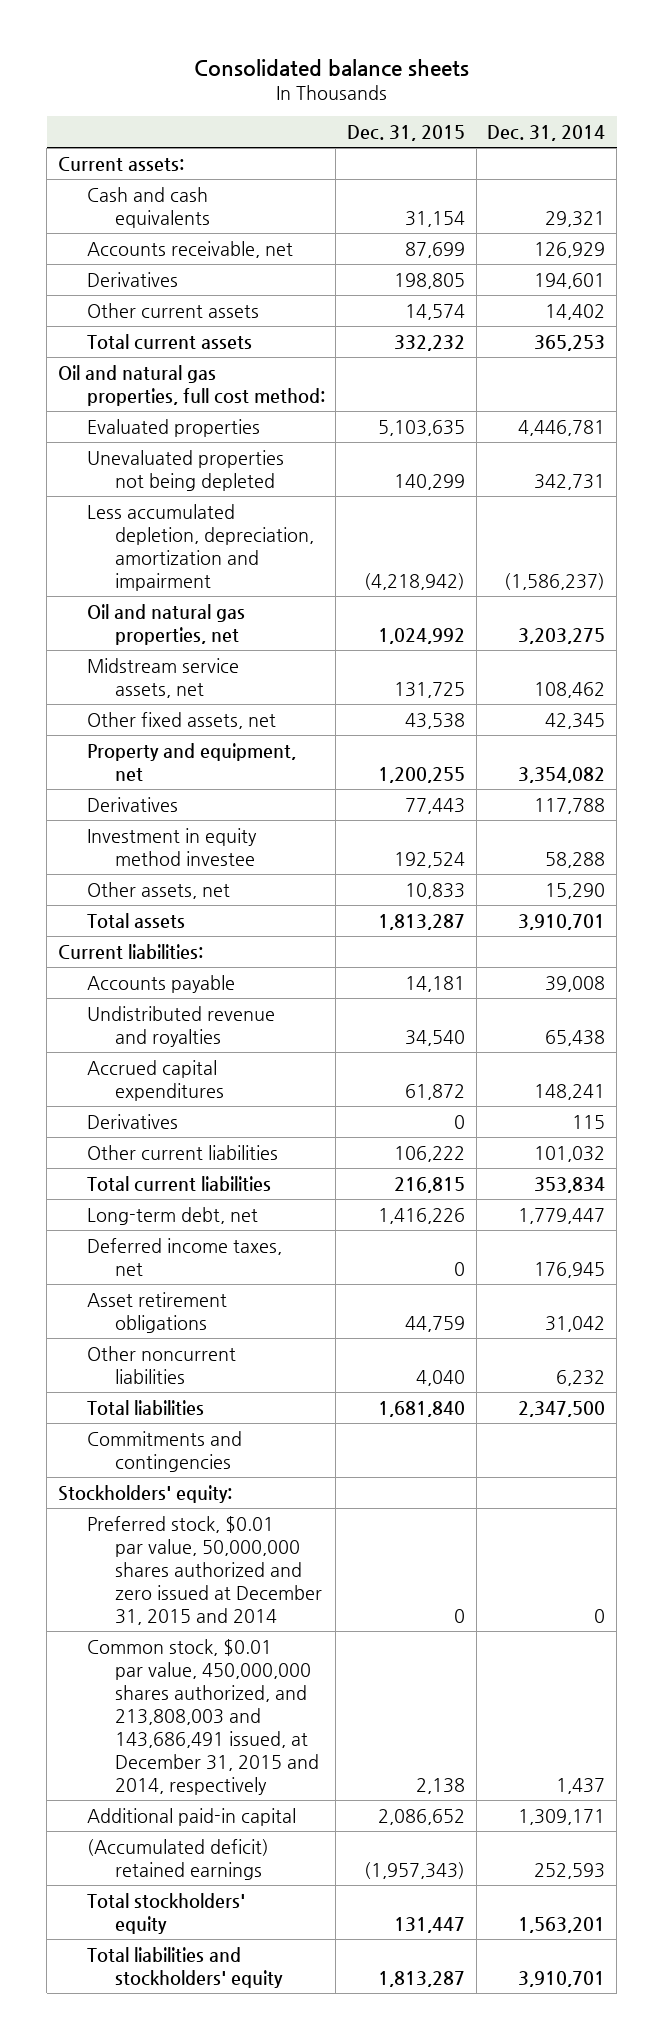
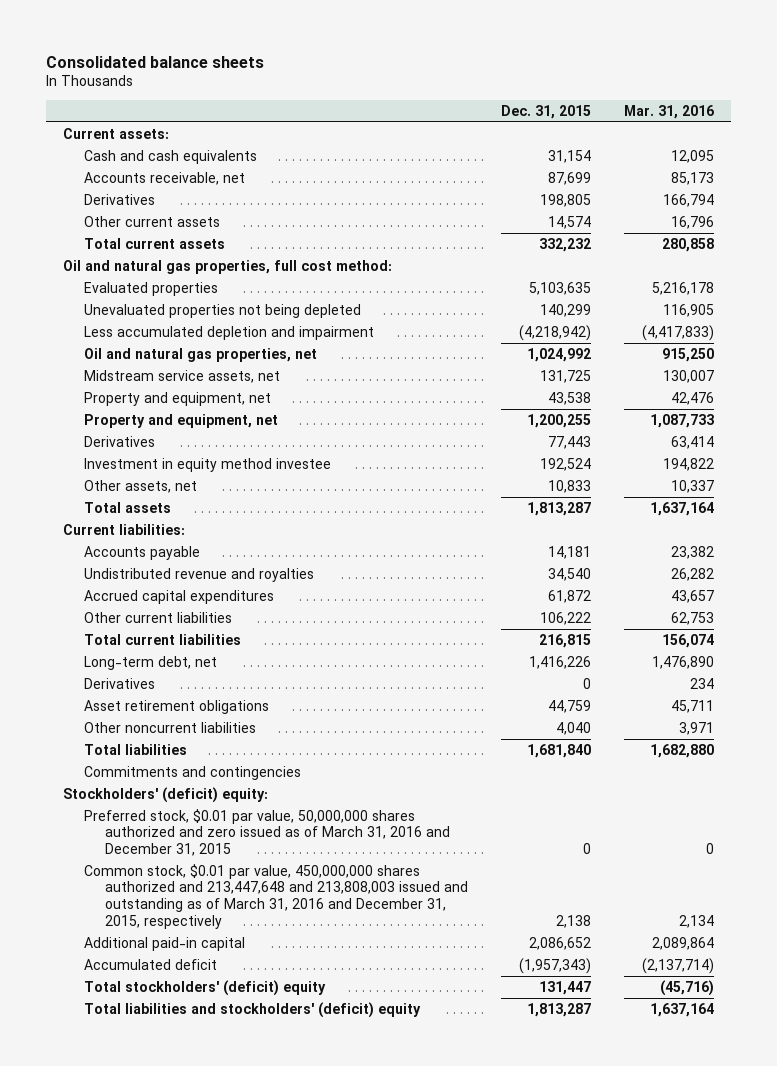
[487,125,606,142] Dec. 31, 2014 -> none
none -> [624,104,715,119] Mar. 31, 2016
[86,503,315,591] Less accumulated depletion, depreciation, amortization and impairment -> [83,325,374,340] Less accumulated depletion and impairment
[86,711,276,729] Other fixed assets, net -> [83,391,271,406] Property and equipment, net
[86,1237,282,1276] Deferred income taxes, net -> none
[86,1113,178,1129] Derivatives -> [83,677,155,689] Derivatives
[58,1484,233,1503] Stockholders' equity: -> [62,786,268,803] Stockholders' (deficit) equity:
[86,1515,323,1625] Preferred stock, $0.01 par value, 50,000,000 shares authorized and zero issued at December 31, 2015 and 2014 -> [83,808,450,857] Preferred stock, $0.01 par value, 50,000,000 shares authorized and zero issued as of March 31, 2016 and December 31, 2015
[86,1638,320,1795] Common stock, $0.01 par value, 450,000,000 shares authorized, and 213,808,003 and 143,686,491 issued, at December 31, 2015 and 2014, respectively -> [83,863,468,929] Common stock, $0.01 par value, 450,000,000 shares authorized and 213,447,648 and 213,808,003 issued and outstanding as of March 31, 2016 and December 31, 2015, respectively
[86,1838,269,1880] (Accumulated deficit) retained earnings -> [83,958,217,970] Accumulated deficit
[86,1892,245,1934] Total stockholders' equity -> [83,979,326,996] Total stockholders' (deficit) equity
[86,1946,284,1988] Total liabilities and stockholders' equity -> [83,1001,421,1018] Total liabilities and stockholders' (deficit) equity

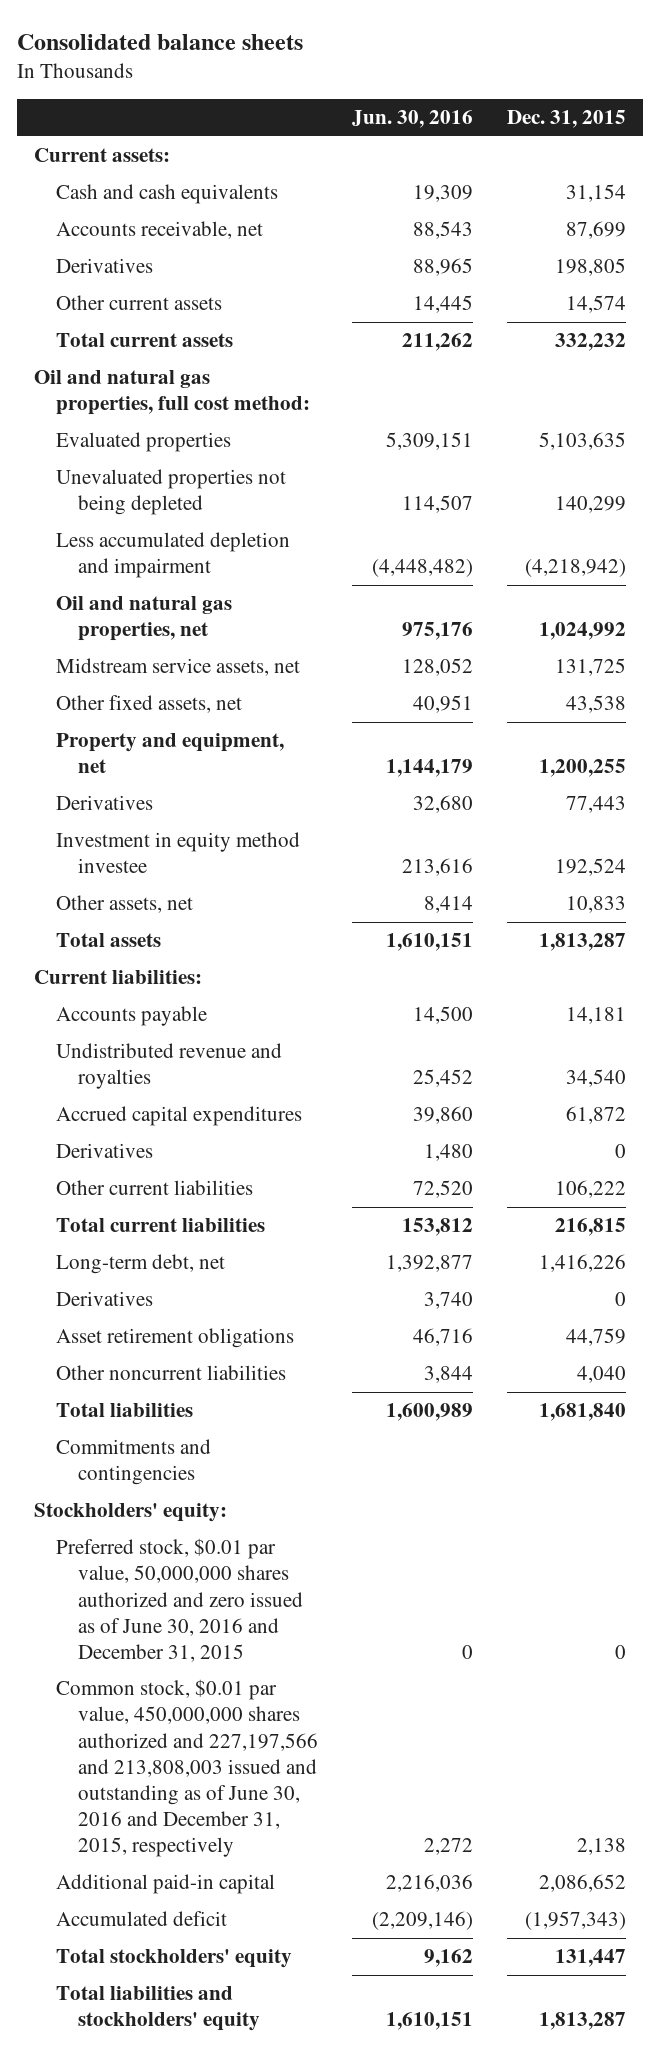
[624,104,715,119] Mar. 31, 2016 -> none
none -> [352,110,474,129] Jun. 30, 2016
[83,391,271,406] Property and equipment, net -> [56,695,243,714] Other fixed assets, net
none -> [56,1143,154,1159] Derivatives
[62,786,268,803] Stockholders' (deficit) equity: -> [34,1503,228,1523] Stockholders' equity:
[83,808,450,857] Preferred stock, $0.01 par value, 50,000,000 shares authorized and zero issued as of March 31, 2016 and December 31, 2015 -> [56,1538,304,1662] Preferred stock, $0.01 par value, 50,000,000 shares authorized and zero issued as of June 30, 2016 and December 31, 2015
[83,863,468,929] Common stock, $0.01 par value, 450,000,000 shares authorized and 213,447,648 and 213,808,003 issued and outstanding as of March 31, 2016 and December 31, 2015, respectively -> [56,1679,319,1858] Common stock, $0.01 par value, 450,000,000 shares authorized and 227,197,566 and 213,808,003 issued and outstanding as of June 30, 2016 and December 31, 2015, respectively
[83,979,326,996] Total stockholders' (deficit) equity -> [56,1949,293,1969] Total stockholders' equity
[83,1001,421,1018] Total liabilities and stockholders' (deficit) equity -> [56,1986,261,2032] Total liabilities and stockholders' equity

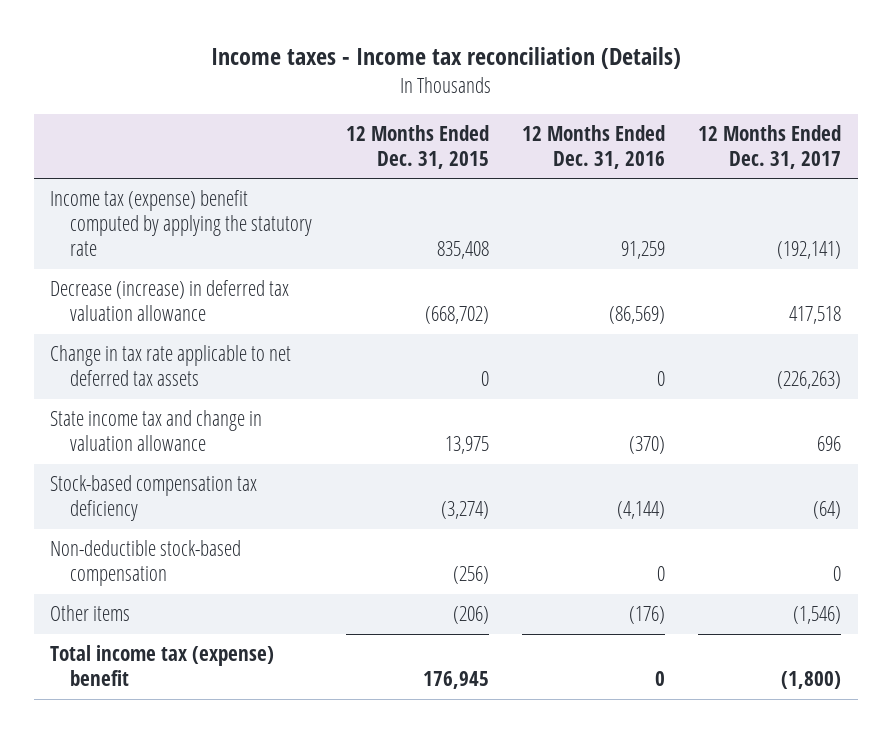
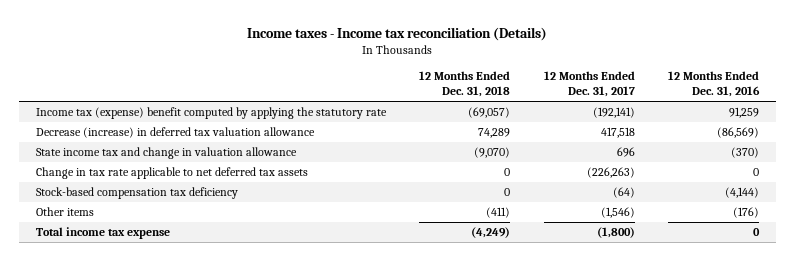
[345,124,489,169] 12 Months Ended Dec. 31, 2015 -> none
none -> [419,70,511,98] 12 Months Ended Dec. 31, 2018
[50,345,292,387] Change in tax rate applicable to net deferred tax assets -> [35,167,308,180] Change in tax rate applicable to net deferred tax assets
[50,540,242,587] Non-deductible stock-based compensation -> none
[50,645,275,687] Total income tax (expense) benefit -> [35,227,170,240] Total income tax expense

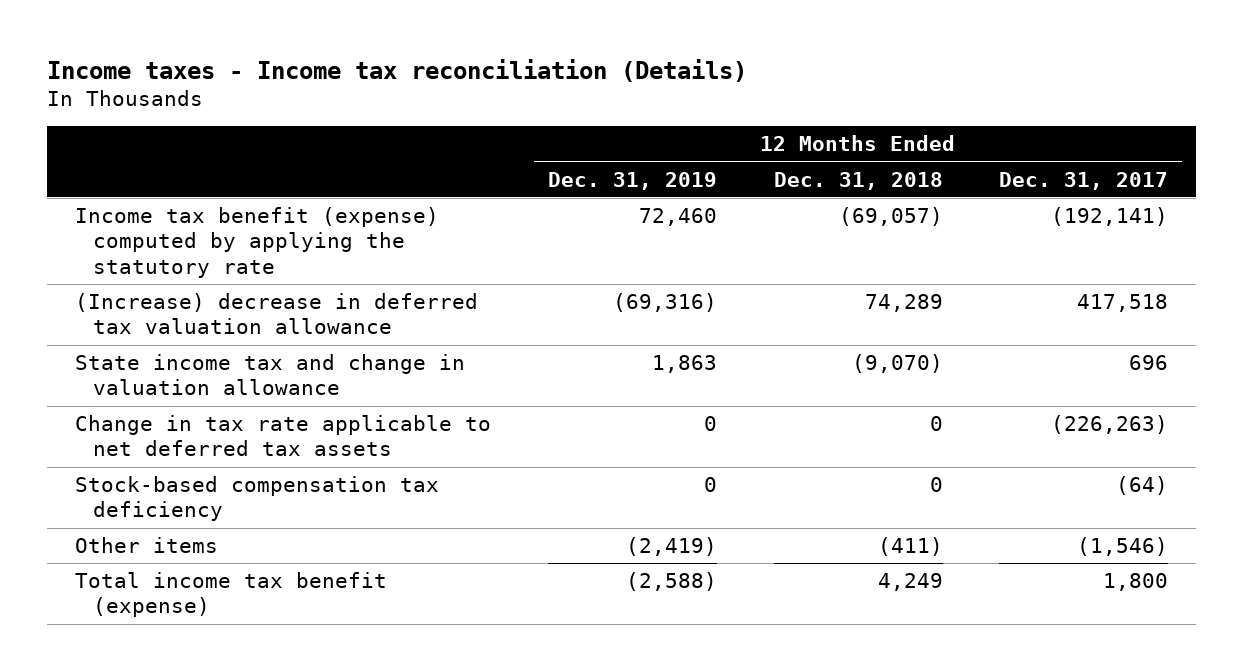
[668,70,761,98] 12 Months Ended Dec. 31, 2016 -> none
none -> [547,171,717,190] Dec. 31, 2019
[35,107,387,120] Income tax (expense) benefit computed by applying the statutory rate -> [75,207,440,278] Income tax benefit (expense) computed by applying the statutory rate
[35,127,315,139] Decrease (increase) in deferred tax valuation allowance -> [75,293,479,335] (Increase) decrease in deferred tax valuation allowance
[35,227,170,240] Total income tax expense -> [75,572,388,618] Total income tax benefit (expense)
[471,227,511,239] (4,249) -> [877,573,943,592] 4,249
[596,227,635,239] (1,800) -> [1103,573,1169,592] 1,800

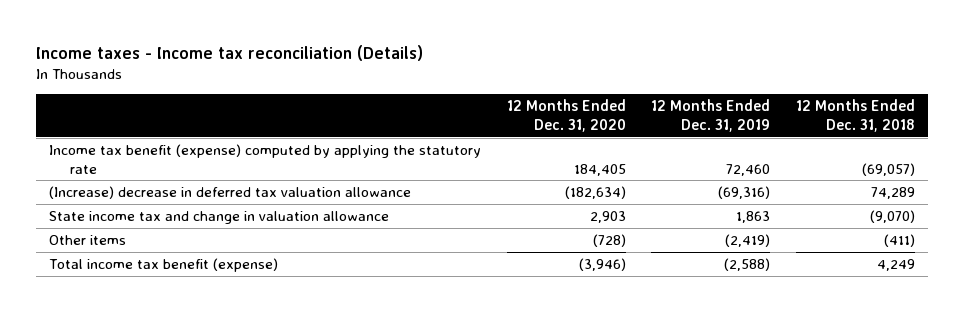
[999,171,1169,190] Dec. 31, 2017 -> none
none -> [506,99,626,132] 12 Months Ended Dec. 31, 2020
[75,415,492,457] Change in tax rate applicable to net deferred tax assets -> none
[75,476,440,522] Stock-based compensation tax deficiency -> none

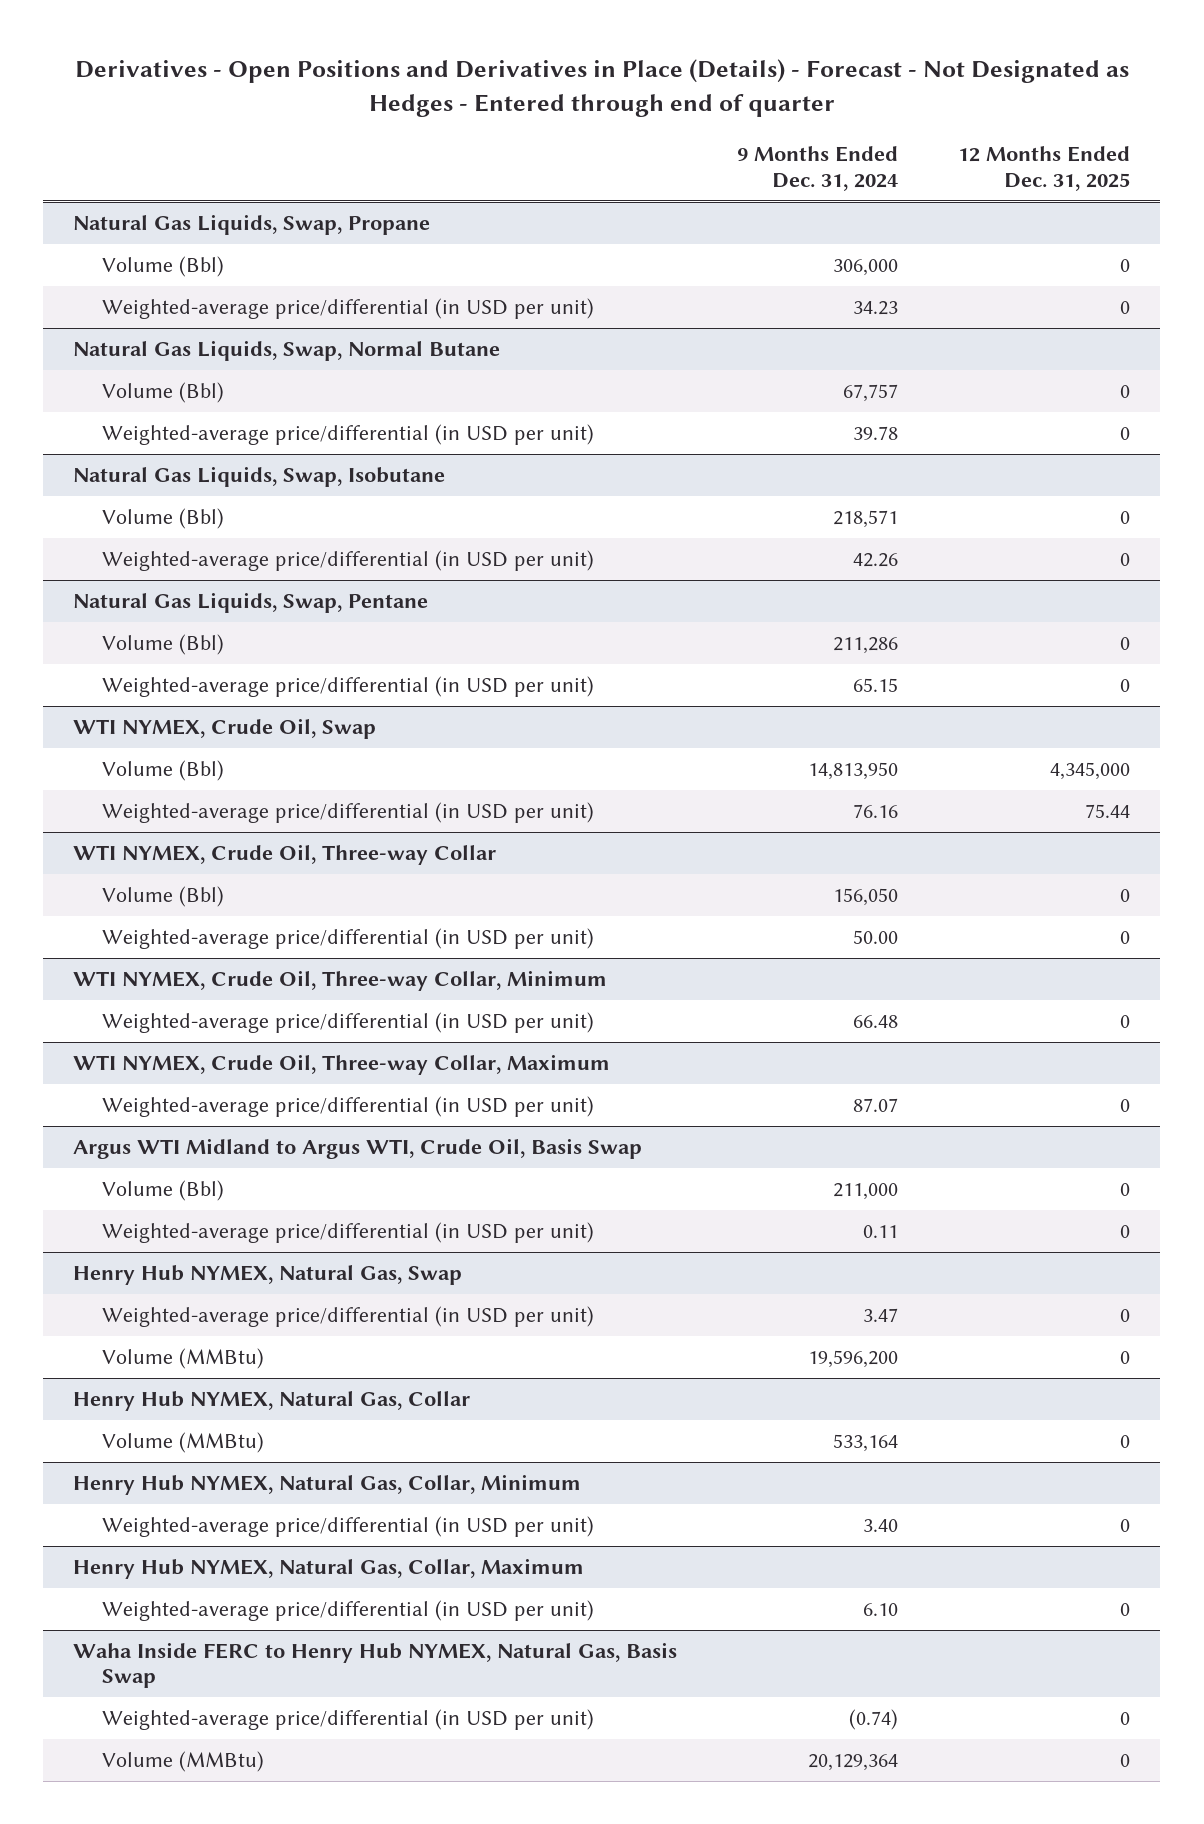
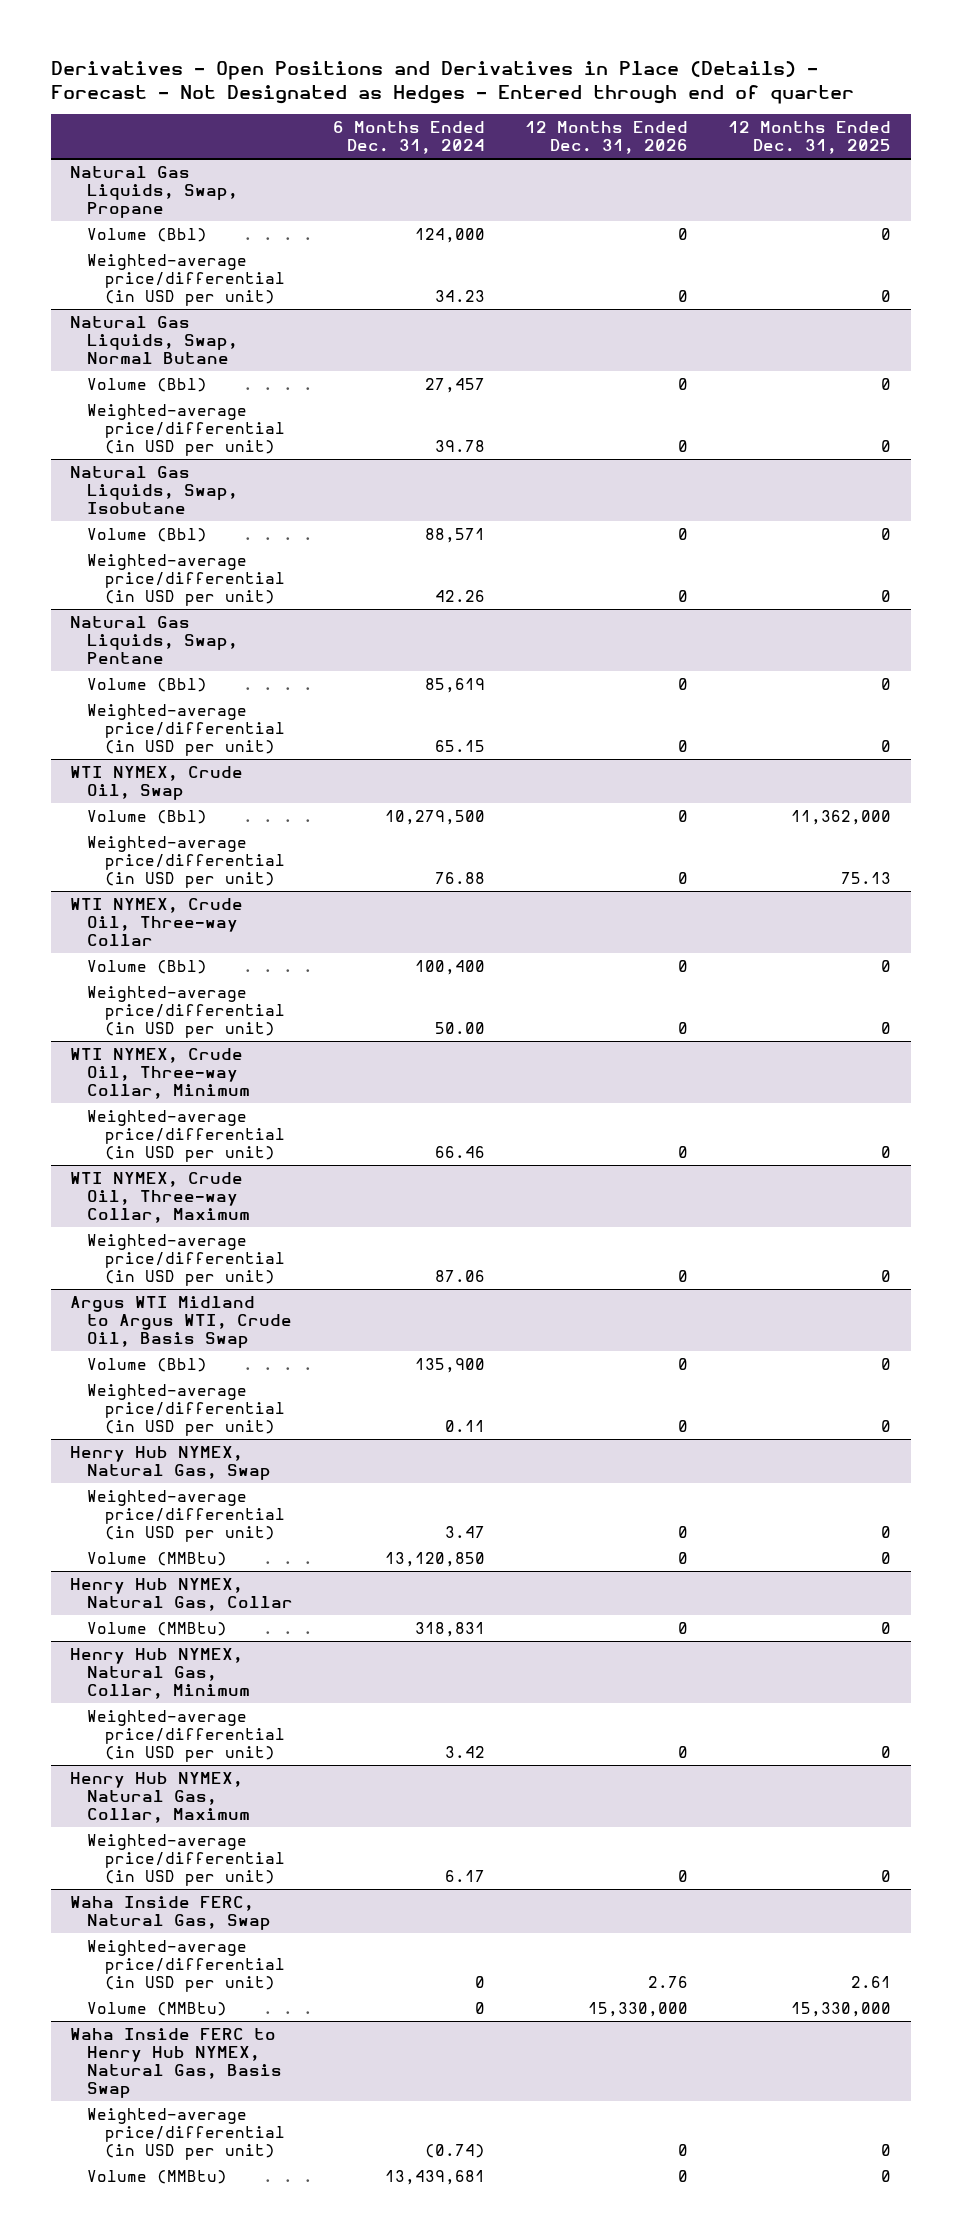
[737,146,899,191] 9 Months Ended Dec. 31, 2024 -> none
none -> [333,121,486,155] 6 Months Ended Dec. 31, 2024
none -> [525,121,689,155] 12 Months Ended Dec. 31, 2026
[1050,761,1131,780] 4,345,000 -> [791,809,892,825] 11,362,000
[1085,803,1131,818] 75.44 -> [841,872,892,885] 75.13
none -> [70,1895,272,1931] Waha Inside FERC, Natural Gas, Swap
none -> [87,1939,285,1993] Weighted-average price/differential (in USD per unit)
none -> [87,2001,228,2016] Volume (MMBtu)

